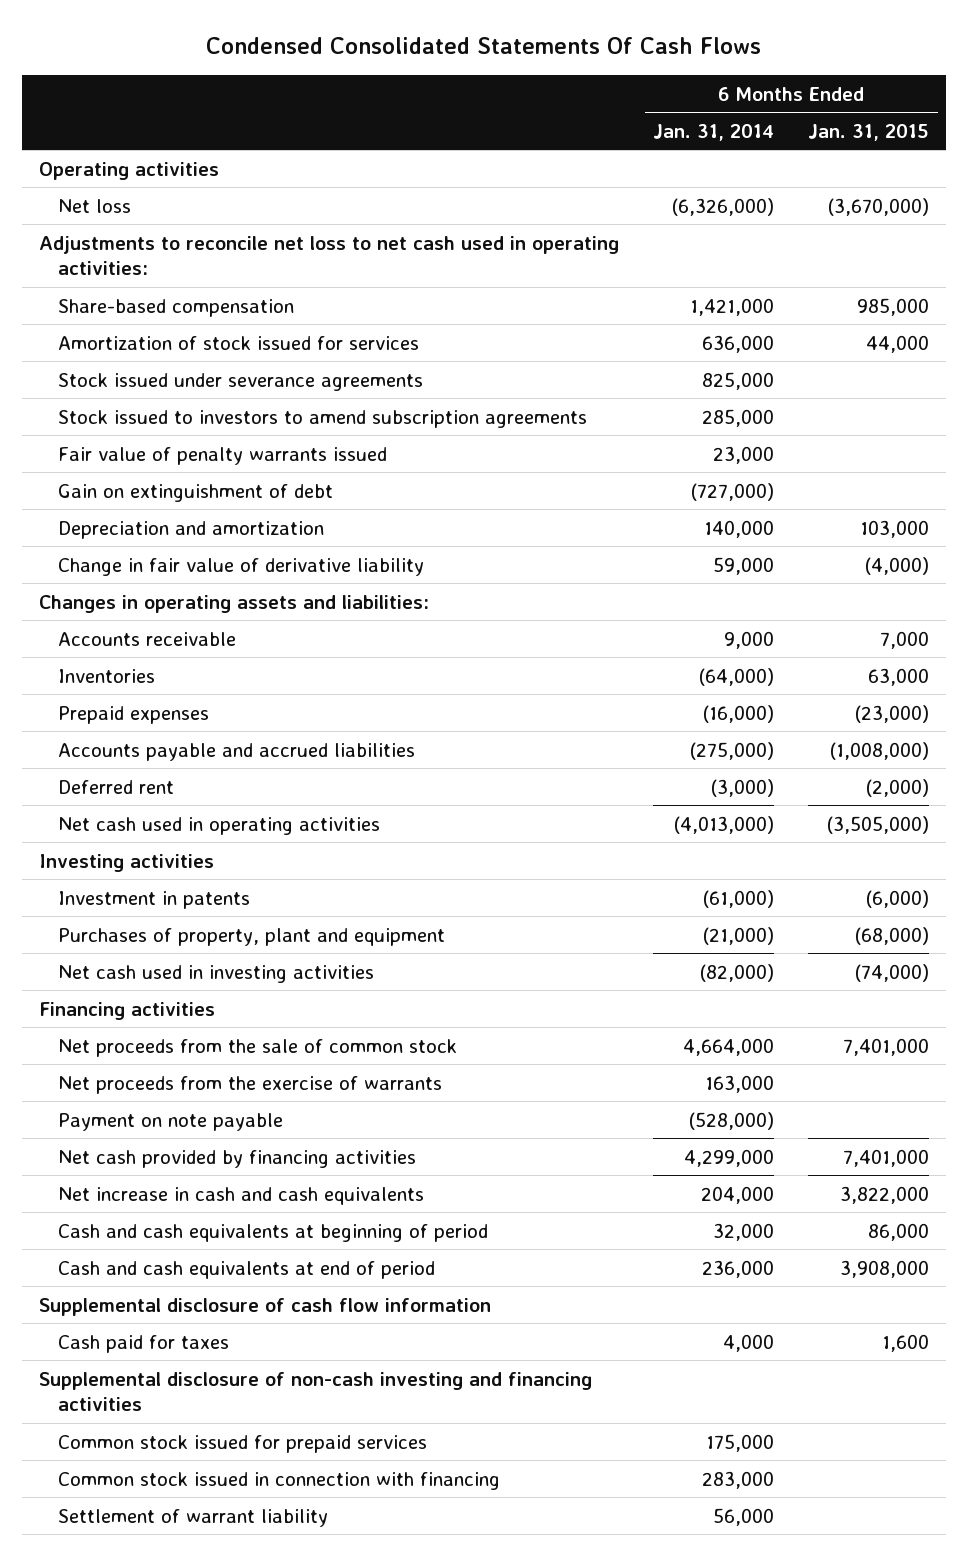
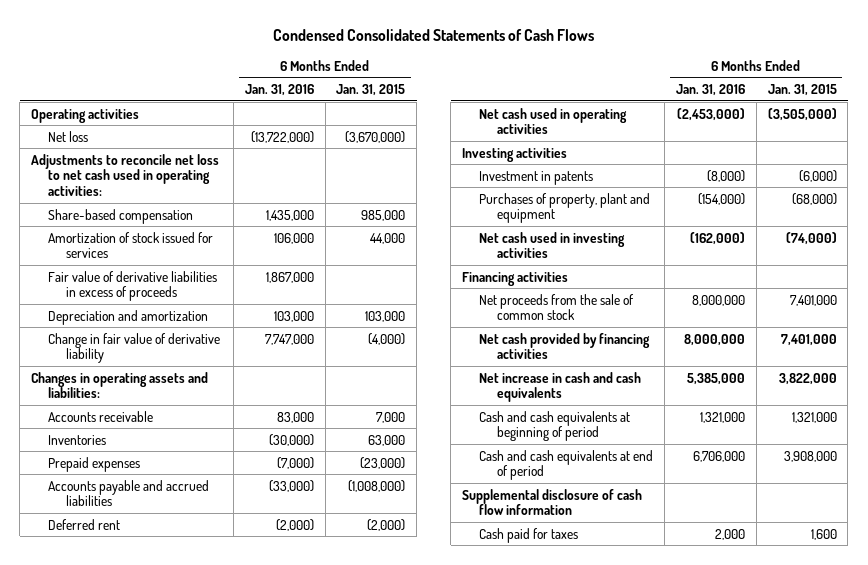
[206,37,762,55] Condensed Consolidated Statements Of Cash Flows -> [272,28,594,41] Condensed Consolidated Statements of Cash Flows
[653,123,775,141] Jan. 31, 2014 -> none
none -> [244,84,314,97] Jan. 31, 2016
[58,372,424,391] Stock issued under severance agreements -> none
[58,409,588,428] Stock issued to investors to amend subscription agreements -> none
[58,446,388,465] Fair value of penalty warrants issued -> none
[58,483,334,502] Gain on extinguishment of debt -> none
none -> [48,270,218,302] Fair value of derivative liabilities in excess of proceeds
[58,1075,443,1094] Net proceeds from the exercise of warrants -> none
[58,1112,284,1131] Payment on note payable -> none
[868,1222,930,1241] 86,000 -> [791,411,837,423] 1,321,000
[39,1371,593,1412] Supplemental disclosure of non-cash investing and financing activities -> none
[58,1434,428,1453] Common stock issued for prepaid services -> none
[58,1471,501,1490] Common stock issued in connection with financing -> none
[58,1508,329,1527] Settlement of warrant liability -> none

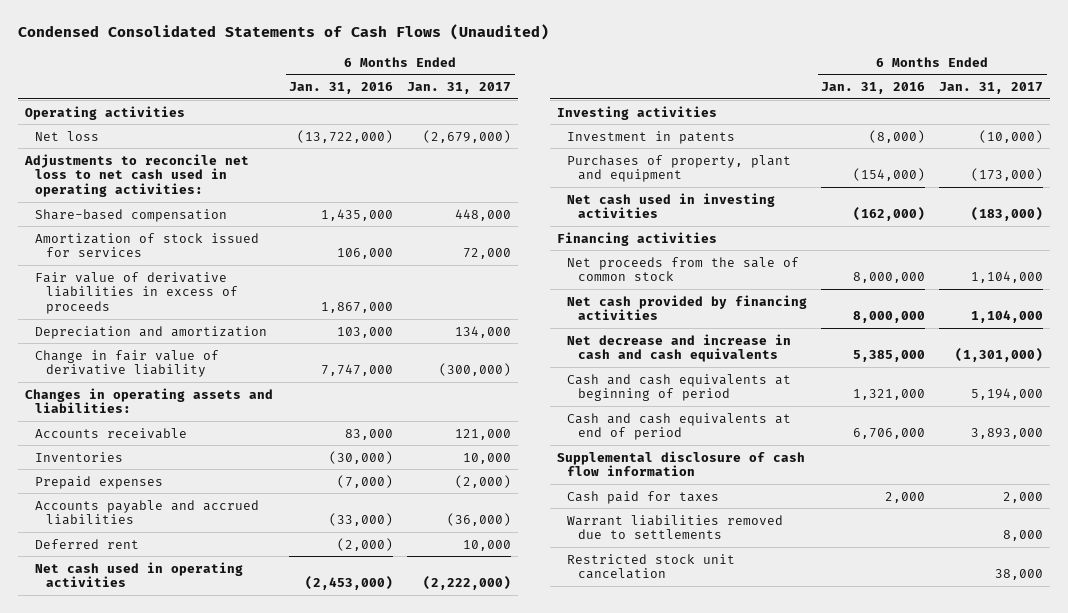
[272,28,594,41] Condensed Consolidated Statements of Cash Flows -> [17,24,549,41] Condensed Consolidated Statements of Cash Flows (Unaudited)
[336,84,406,97] Jan. 31, 2015 -> none
none -> [407,82,512,95] Jan. 31, 2017
[479,371,642,403] Net increase in cash and cash equivalents -> [567,333,792,363] Net decrease and increase in cash and cash equivalents
none -> [567,514,784,540] Warrant liabilities removed due to settlements
none -> [567,553,736,580] Restricted stock unit cancelation

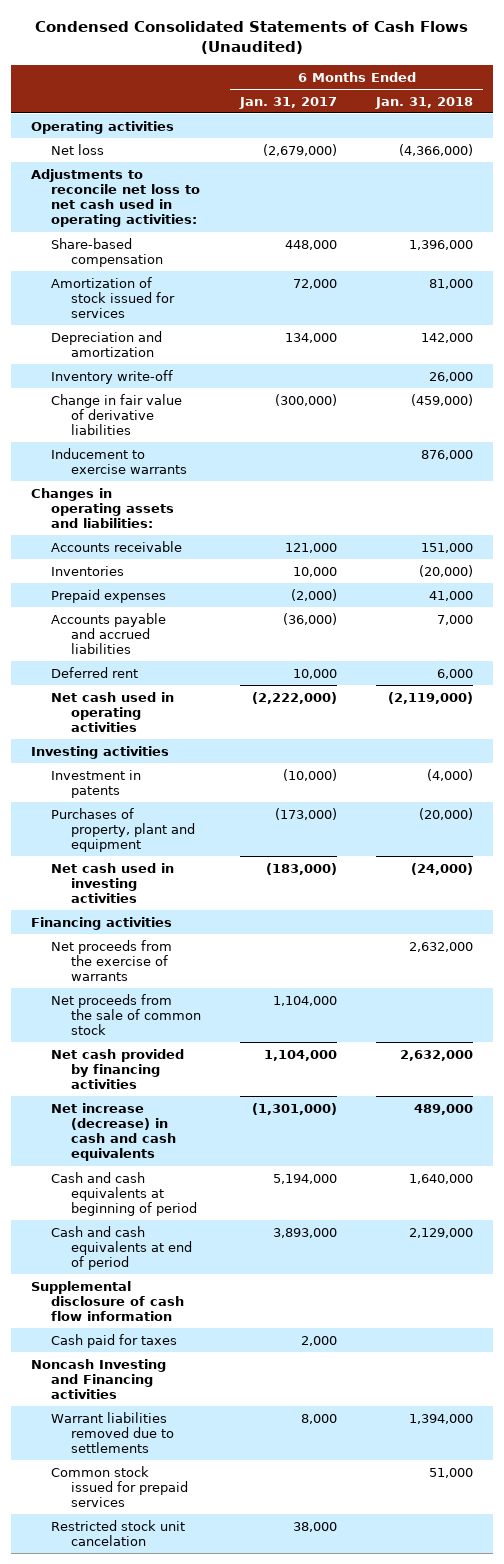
[289,82,394,95] Jan. 31, 2016 -> none
none -> [375,96,474,109] Jan. 31, 2018
[35,271,238,314] Fair value of derivative liabilities in excess of proceeds -> none
none -> [50,369,173,384] Inventory write-off
[35,349,220,378] Change in fair value of derivative liability -> [50,393,182,436] Change in fair value of derivative liabilities
none -> [50,447,188,474] Inducement to exercise warrants
none -> [50,939,172,982] Net proceeds from the exercise of warrants
[567,333,792,363] Net decrease and increase in cash and cash equivalents -> [50,1102,177,1162] Net increase (decrease) in cash and cash equivalents
none -> [30,1358,166,1400] Noncash Investing and Financing activities
none -> [50,1465,189,1508] Common stock issued for prepaid services

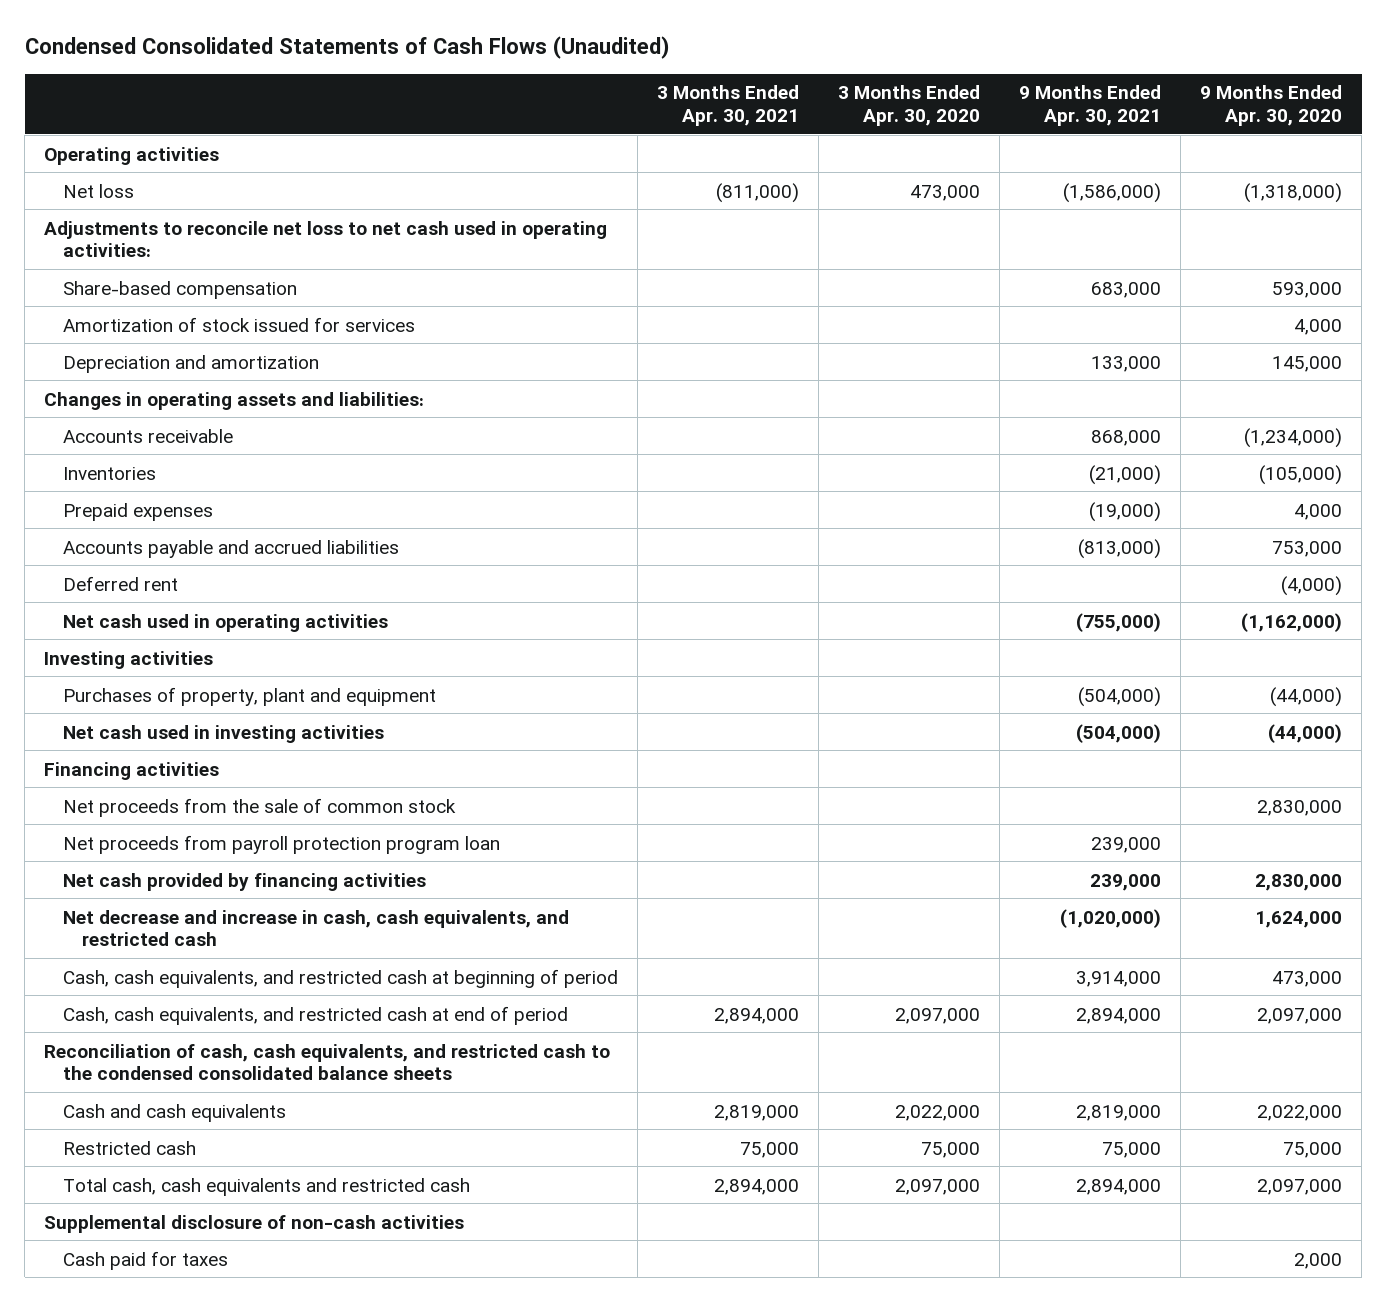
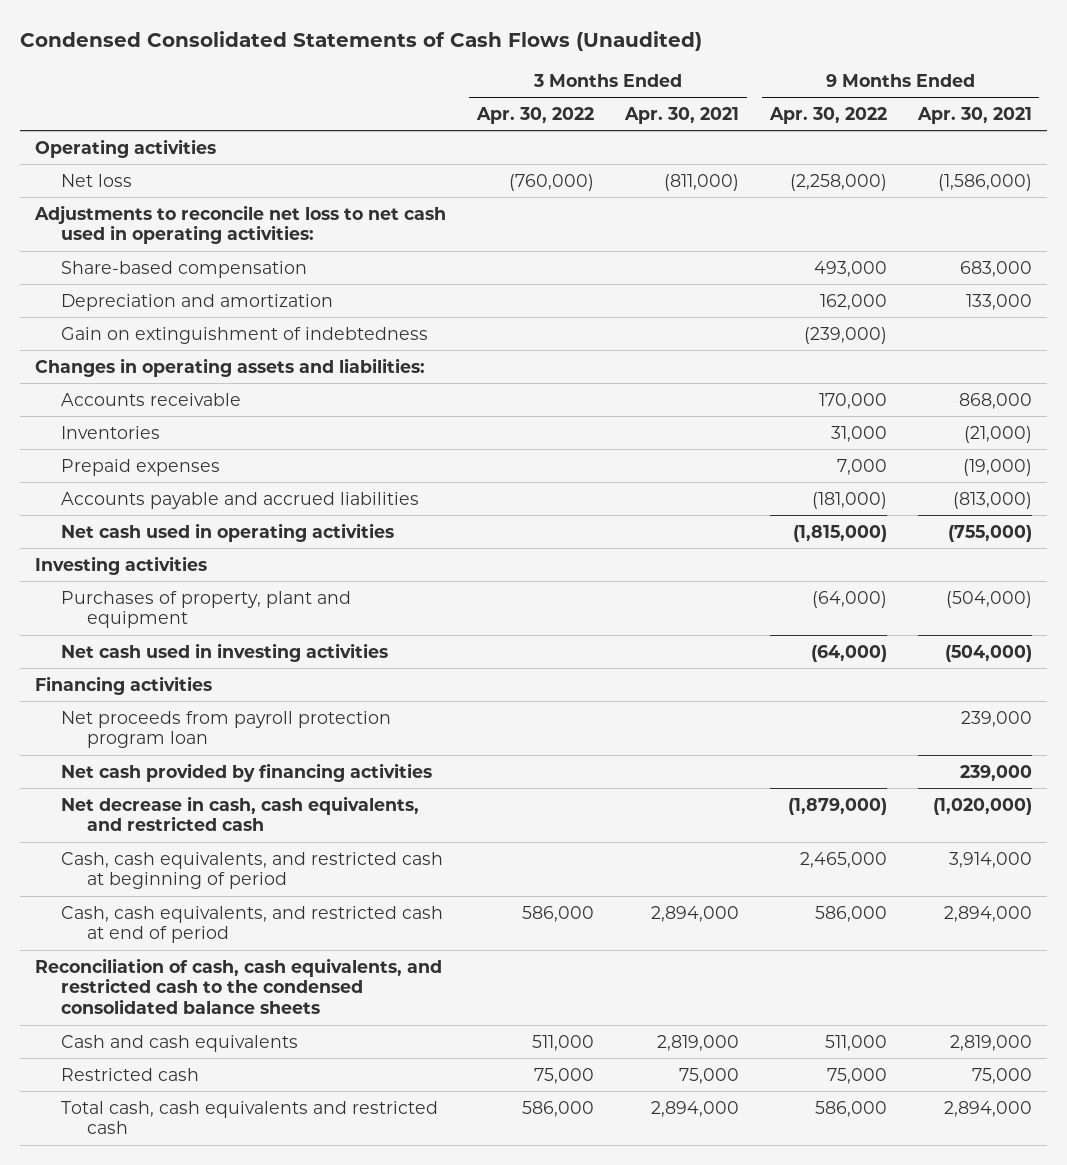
[838,85,981,126] 3 Months Ended Apr. 30, 2020 -> none
[1200,85,1343,126] 9 Months Ended Apr. 30, 2020 -> none
none -> [476,107,595,125] Apr. 30, 2022
none -> [768,107,887,125] Apr. 30, 2022
[63,316,416,332] Amortization of stock issued for services -> none
none -> [60,326,428,344] Gain on extinguishment of indebtedness
[63,575,179,591] Deferred rent -> none
[63,797,457,817] Net proceeds from the sale of common stock -> none
[63,909,570,946] Net decrease and increase in cash, cash equivalents, and restricted cash -> [60,795,419,832] Net decrease in cash, cash equivalents, and restricted cash
[44,1214,465,1233] Supplemental disclosure of non-cash activities -> none
[63,1250,229,1270] Cash paid for taxes -> none

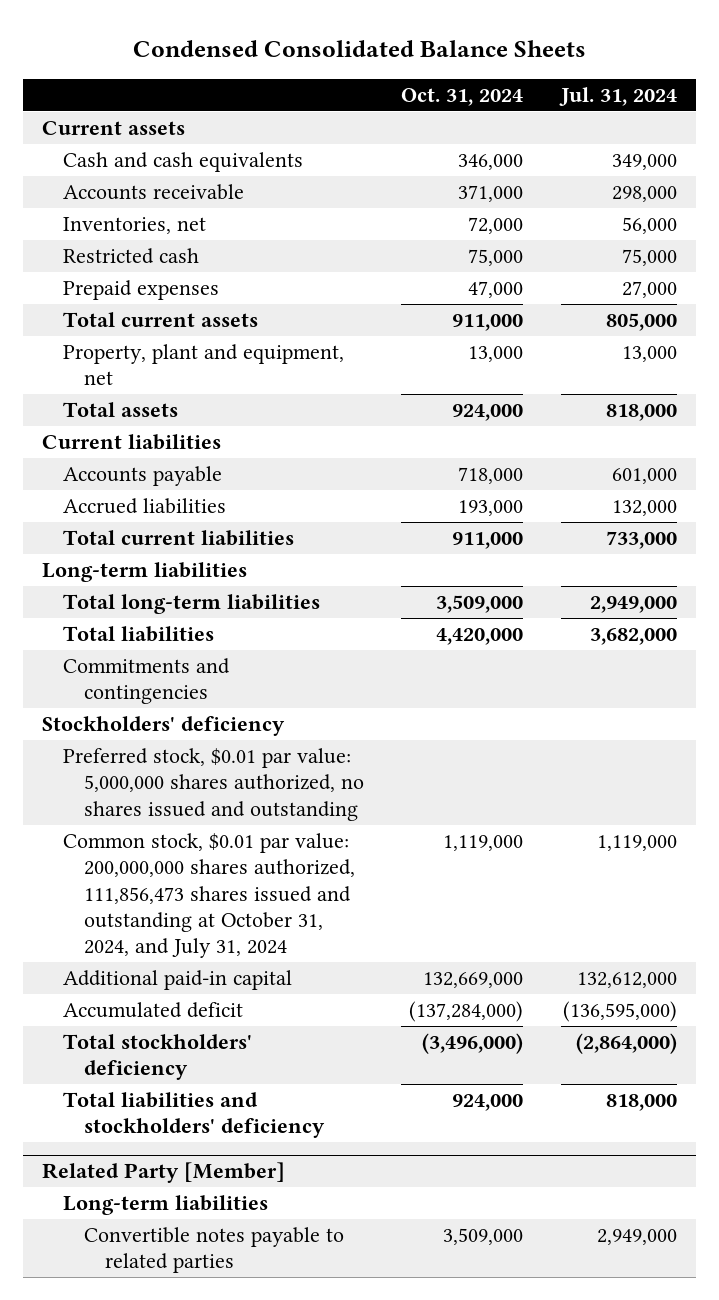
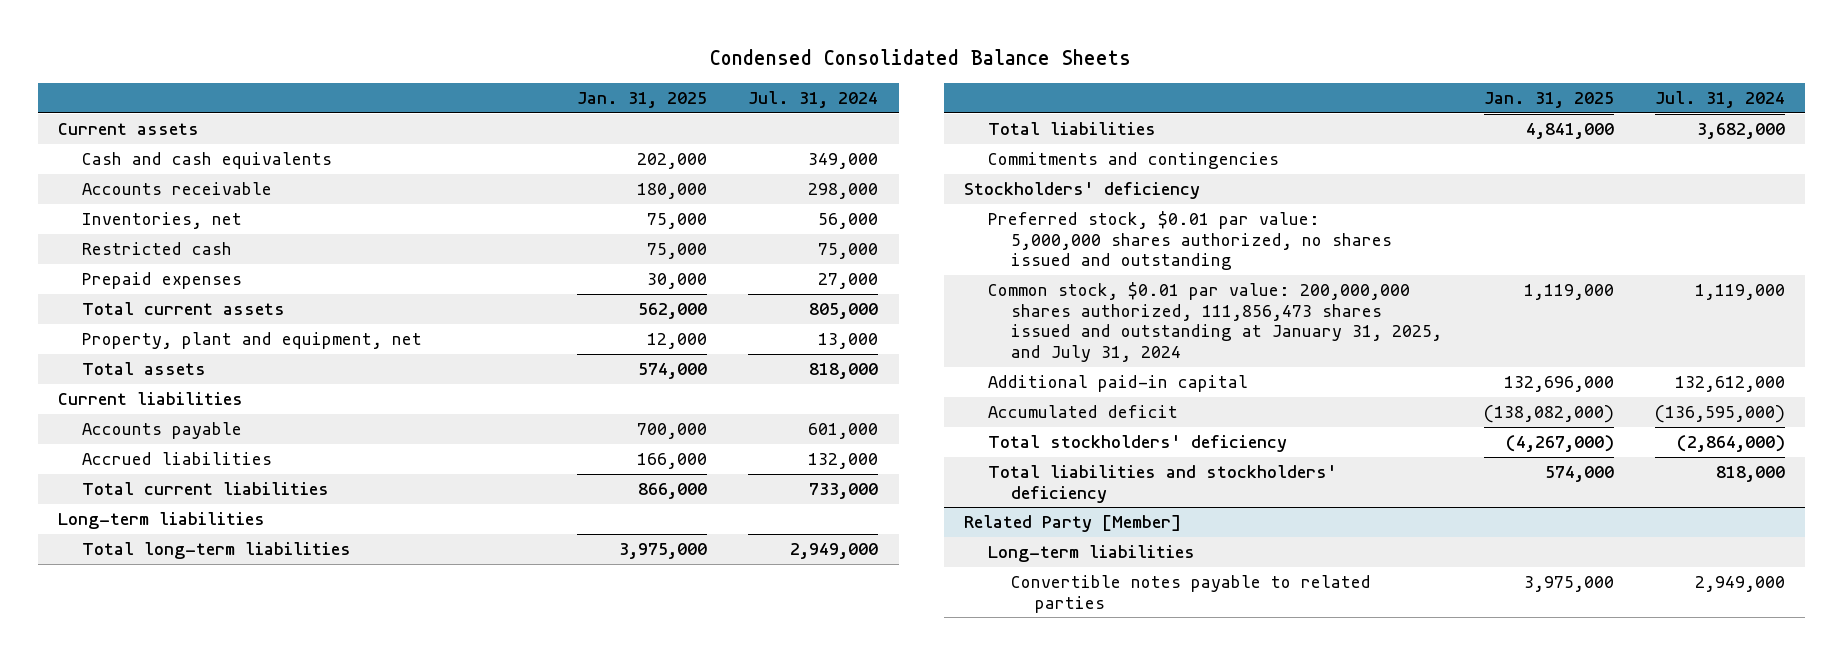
[401,87,524,106] Oct. 31, 2024 -> none
none -> [577,92,708,109] Jan. 31, 2025
[62,833,355,959] Common stock, $0.01 par value: 200,000,000 shares authorized, 111,856,473 shares issued and outstanding at October 31, 2024, and July 31, 2024 -> [987,281,1443,363] Common stock, $0.01 par value: 200,000,000 shares authorized, 111,856,473 shares issued and outstanding at January 31, 2025, and July 31, 2024

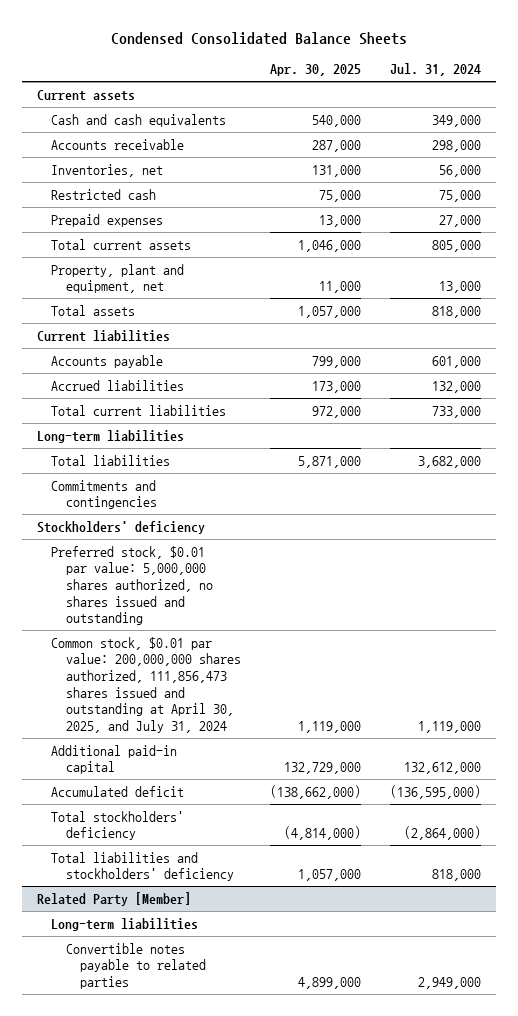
[577,92,708,109] Jan. 31, 2025 -> none
none -> [269,64,361,77] Apr. 30, 2025
[81,541,351,559] Total long-term liabilities -> none
[987,281,1443,363] Common stock, $0.01 par value: 200,000,000 shares authorized, 111,856,473 shares issued and outstanding at January 31, 2025, and July 31, 2024 -> [51,636,241,734] Common stock, $0.01 par value: 200,000,000 shares authorized, 111,856,473 shares issued and outstanding at April 30, 2025, and July 31, 2024

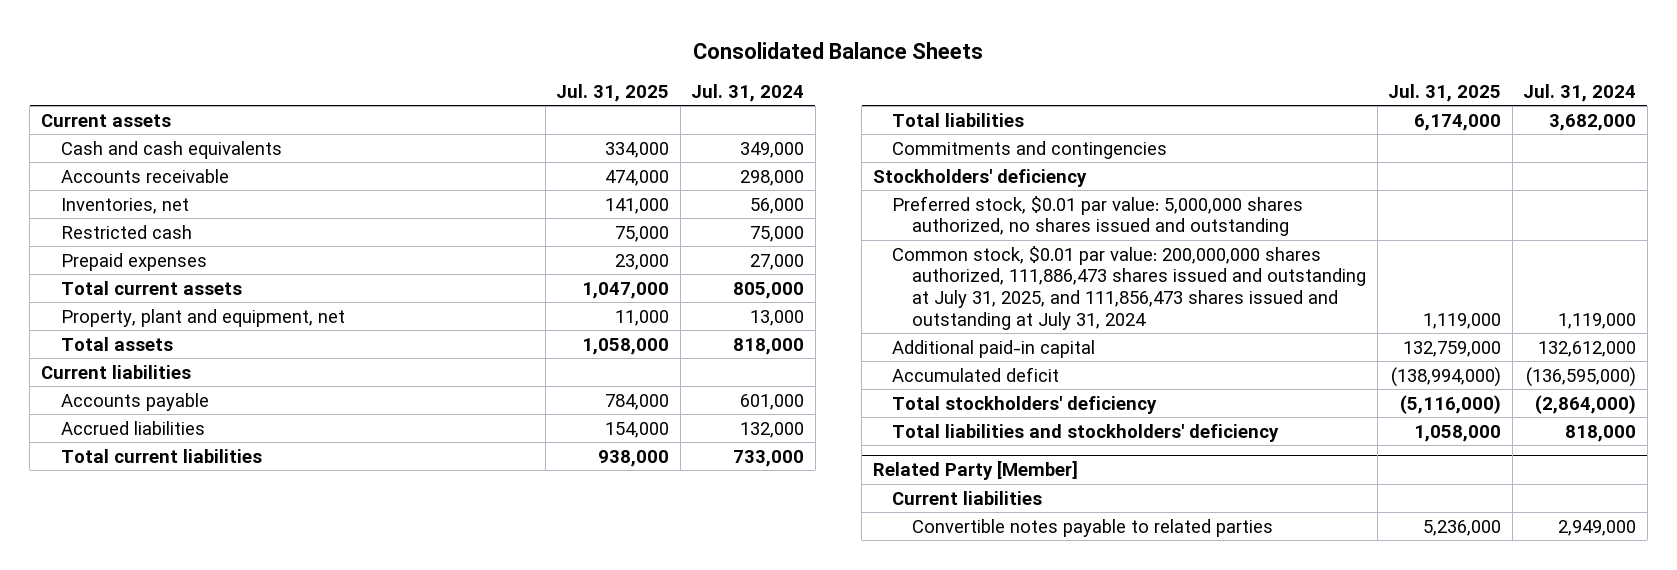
[111,32,408,46] Condensed Consolidated Balance Sheets -> [693,41,984,59] Consolidated Balance Sheets
[269,64,361,77] Apr. 30, 2025 -> none
none -> [556,83,670,102] Jul. 31, 2025
[36,429,184,443] Long-term liabilities -> none
[51,636,241,734] Common stock, $0.01 par value: 200,000,000 shares authorized, 111,856,473 shares issued and outstanding at April 30, 2025, and July 31, 2024 -> [892,245,1367,330] Common stock, $0.01 par value: 200,000,000 shares authorized, 111,886,473 shares issued and outstanding at July 31, 2025, and 111,856,473 shares issued and outstanding at July 31, 2024
[51,917,199,931] Long-term liabilities -> none
none -> [892,490,1043,505] Current liabilities

